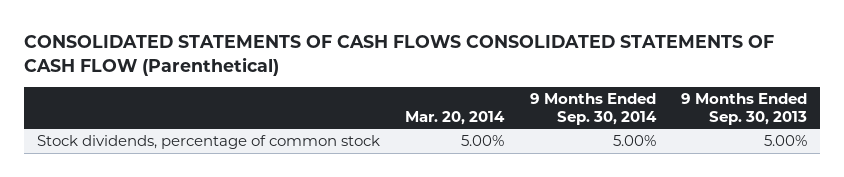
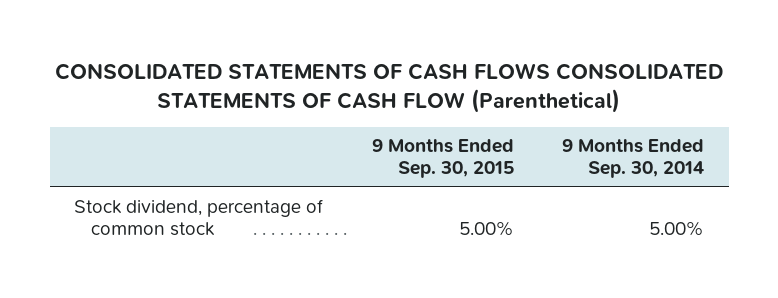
[405,110,506,125] Mar. 20, 2014 -> none
[681,93,808,125] 9 Months Ended Sep. 30, 2013 -> none
none -> [371,138,514,179] 9 Months Ended Sep. 30, 2015
[37,135,381,150] Stock dividends, percentage of common stock -> [73,199,323,237] Stock dividend, percentage of common stock

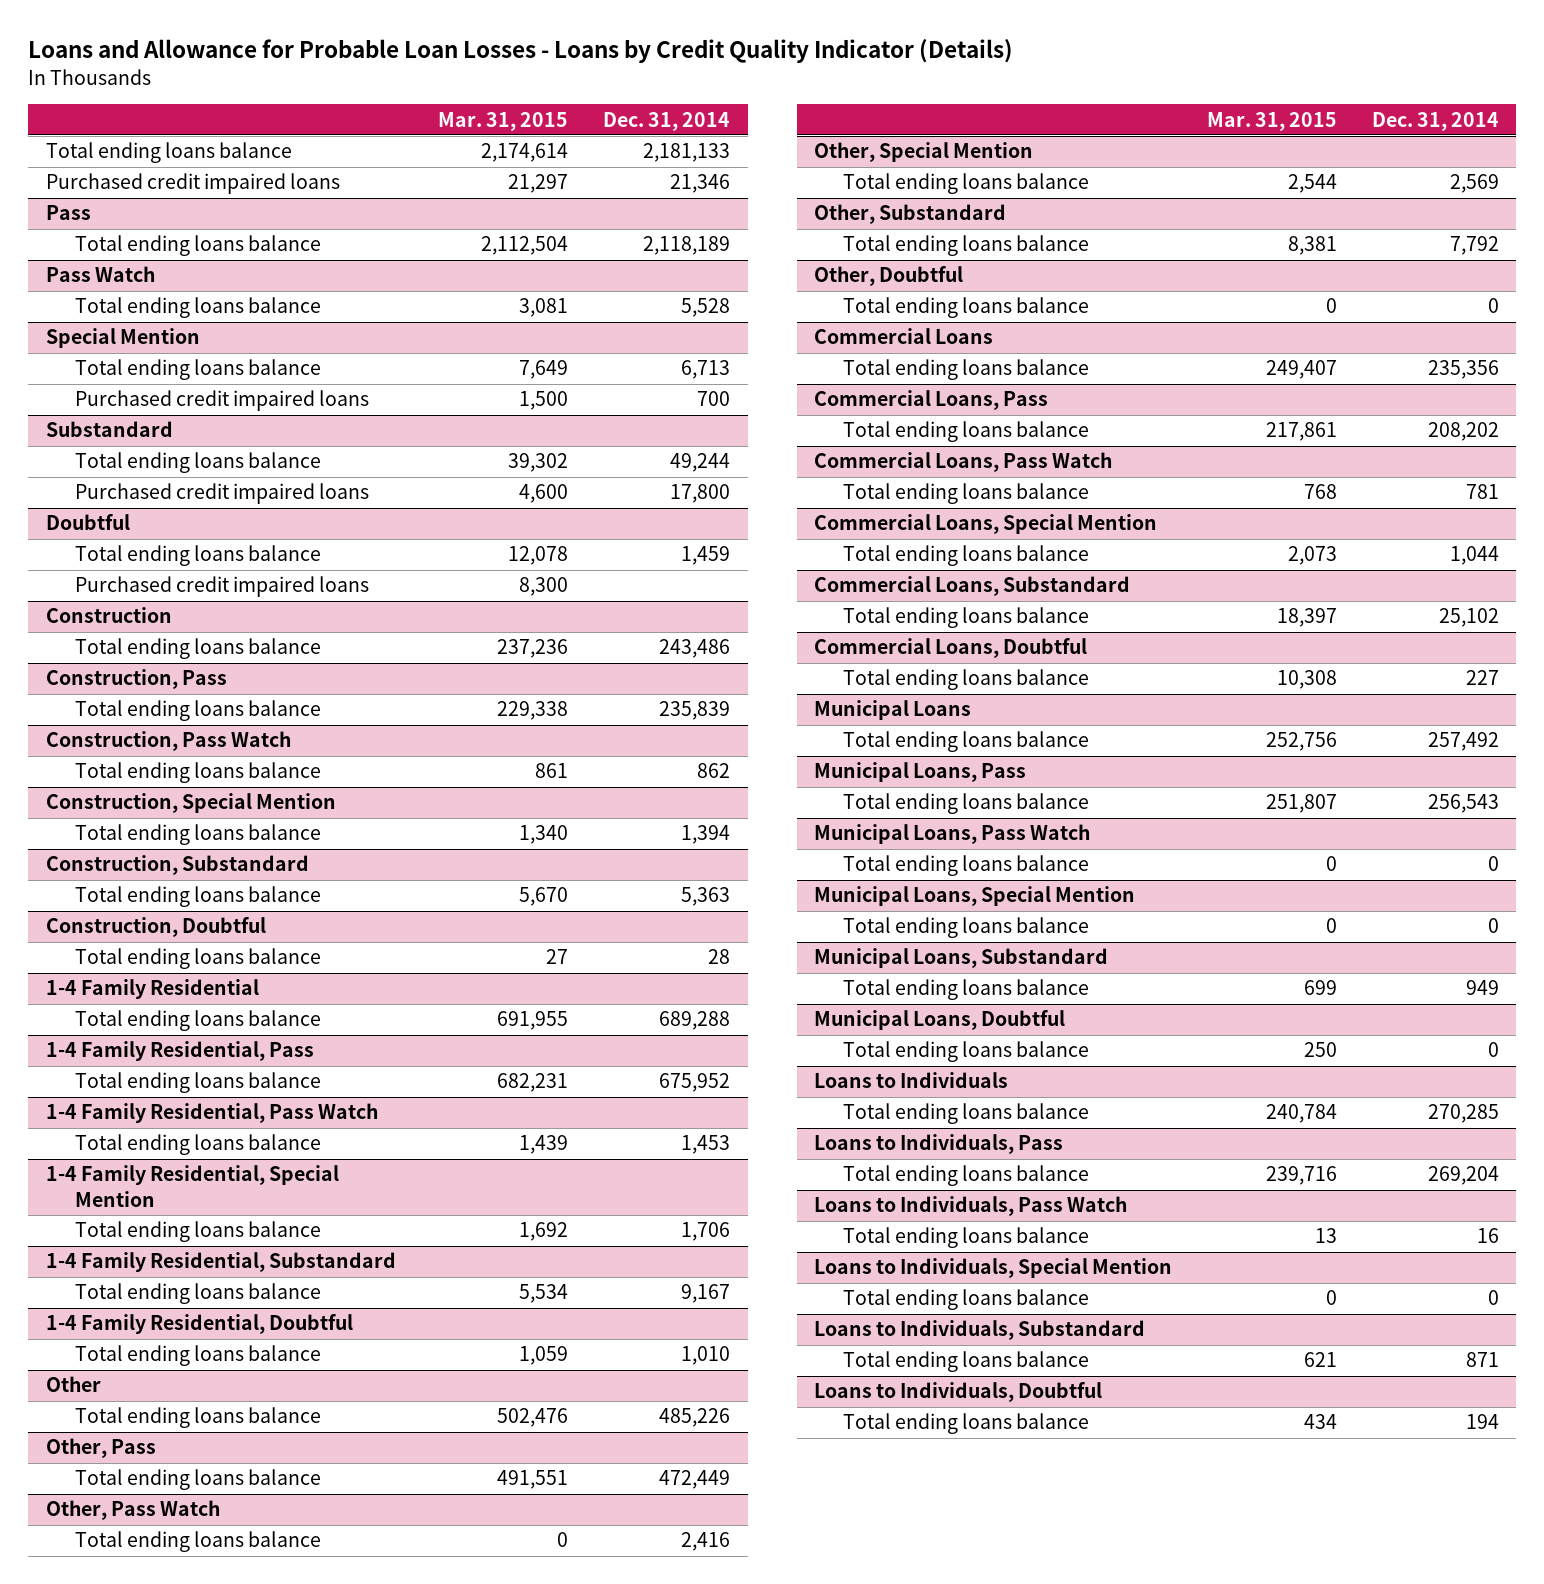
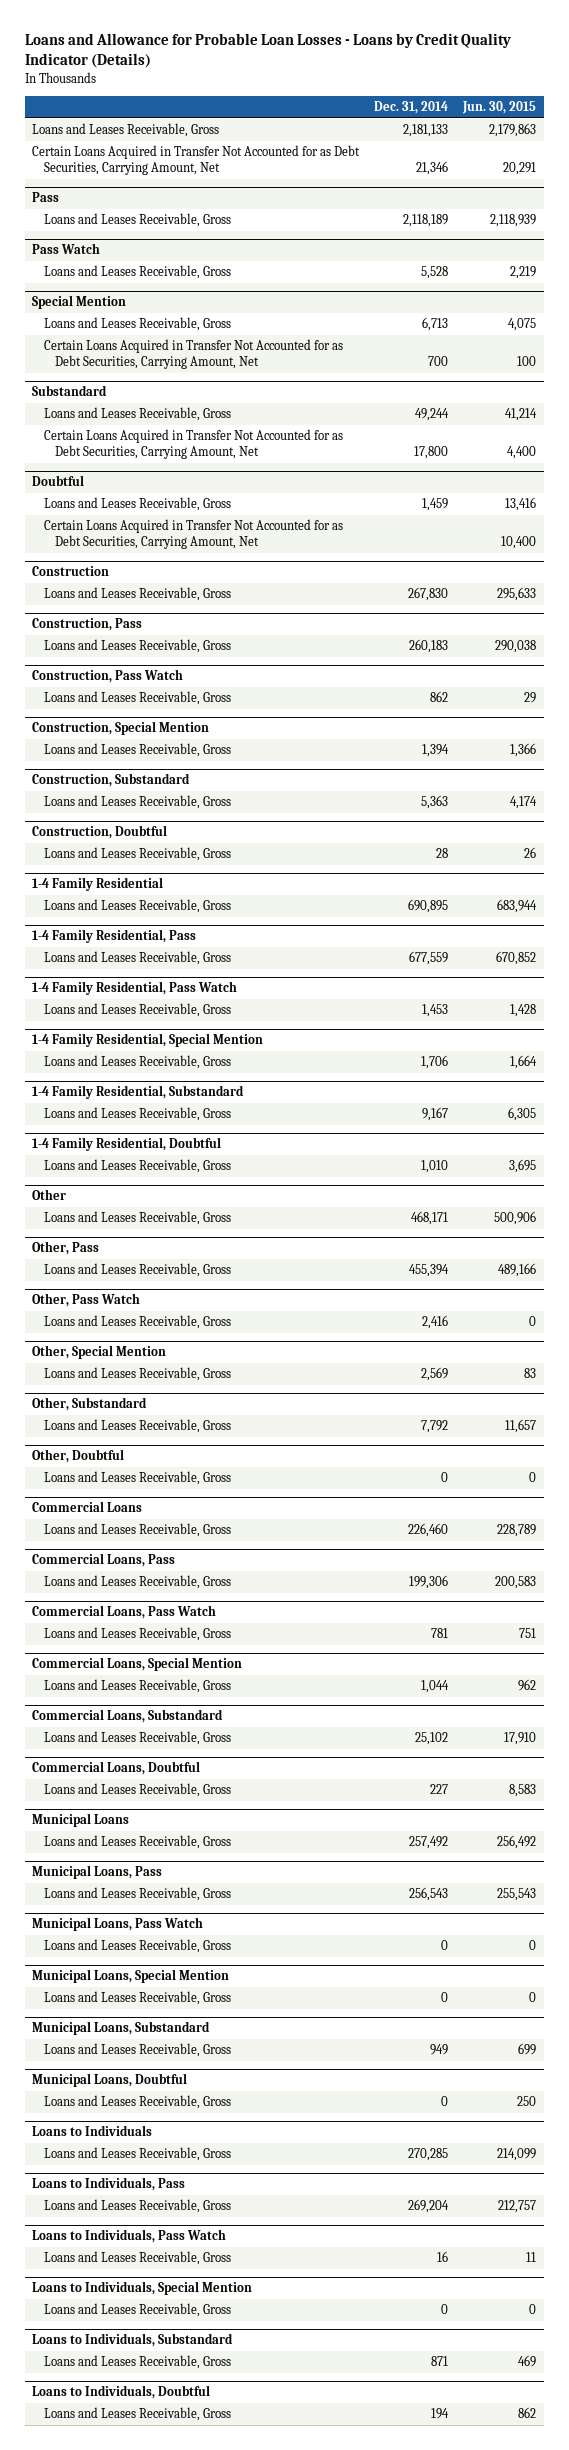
[438,111,569,131] Mar. 31, 2015 -> none
none -> [462,100,537,114] Jun. 30, 2015
[45,142,292,164] Total ending loans balance -> [32,123,220,138] Loans and Leases Receivable, Gross
[45,173,340,195] Purchased credit impaired loans -> [32,145,361,176] Certain Loans Acquired in Transfer Not Accounted for as Debt Securities, Carrying Amount, Net
[74,235,321,257] Total ending loans balance -> [43,213,231,228] Loans and Leases Receivable, Gross
[74,297,321,319] Total ending loans balance -> [43,265,231,280] Loans and Leases Receivable, Gross
[74,359,321,381] Total ending loans balance -> [43,317,231,332] Loans and Leases Receivable, Gross
[74,390,369,412] Purchased credit impaired loans -> [43,339,343,370] Certain Loans Acquired in Transfer Not Accounted for as Debt Securities, Carrying Amount, Net
[74,452,321,474] Total ending loans balance -> [43,407,231,422] Loans and Leases Receivable, Gross
[74,483,369,505] Purchased credit impaired loans -> [43,429,343,460] Certain Loans Acquired in Transfer Not Accounted for as Debt Securities, Carrying Amount, Net
[74,545,321,567] Total ending loans balance -> [43,497,231,512] Loans and Leases Receivable, Gross
[74,576,369,598] Purchased credit impaired loans -> [43,519,343,550] Certain Loans Acquired in Transfer Not Accounted for as Debt Securities, Carrying Amount, Net
[74,638,321,660] Total ending loans balance -> none
none -> [43,587,231,602] Loans and Leases Receivable, Gross
[74,700,321,722] Total ending loans balance -> none
none -> [43,639,231,654] Loans and Leases Receivable, Gross
[74,762,321,784] Total ending loans balance -> [43,691,231,706] Loans and Leases Receivable, Gross
[74,824,321,846] Total ending loans balance -> [43,743,231,758] Loans and Leases Receivable, Gross
[74,886,321,908] Total ending loans balance -> [43,795,231,810] Loans and Leases Receivable, Gross
[74,948,321,970] Total ending loans balance -> [43,847,231,862] Loans and Leases Receivable, Gross
[74,1010,321,1032] Total ending loans balance -> none
none -> [43,899,231,914] Loans and Leases Receivable, Gross
[74,1072,321,1094] Total ending loans balance -> none
none -> [43,951,231,966] Loans and Leases Receivable, Gross
[74,1134,321,1156] Total ending loans balance -> [43,1003,231,1018] Loans and Leases Receivable, Gross
[74,1221,321,1243] Total ending loans balance -> [43,1055,231,1070] Loans and Leases Receivable, Gross
[74,1283,321,1305] Total ending loans balance -> [43,1107,231,1122] Loans and Leases Receivable, Gross
[74,1345,321,1367] Total ending loans balance -> [43,1159,231,1174] Loans and Leases Receivable, Gross
[74,1407,321,1429] Total ending loans balance -> none
none -> [43,1211,231,1226] Loans and Leases Receivable, Gross
[74,1469,321,1491] Total ending loans balance -> none
none -> [43,1263,231,1278] Loans and Leases Receivable, Gross
[74,1531,321,1553] Total ending loans balance -> [43,1315,231,1330] Loans and Leases Receivable, Gross
[843,173,1090,195] Total ending loans balance -> [43,1367,231,1382] Loans and Leases Receivable, Gross
[843,235,1090,257] Total ending loans balance -> [43,1419,231,1434] Loans and Leases Receivable, Gross
[843,297,1090,319] Total ending loans balance -> [43,1471,231,1486] Loans and Leases Receivable, Gross
[843,359,1090,381] Total ending loans balance -> none
none -> [43,1523,231,1538] Loans and Leases Receivable, Gross
[843,421,1090,443] Total ending loans balance -> none
none -> [43,1575,231,1590] Loans and Leases Receivable, Gross
[843,483,1090,505] Total ending loans balance -> [43,1627,231,1642] Loans and Leases Receivable, Gross
[843,545,1090,567] Total ending loans balance -> [43,1679,231,1694] Loans and Leases Receivable, Gross
[843,607,1090,629] Total ending loans balance -> [43,1731,231,1746] Loans and Leases Receivable, Gross
[843,669,1090,691] Total ending loans balance -> [43,1783,231,1798] Loans and Leases Receivable, Gross
[843,731,1090,753] Total ending loans balance -> [43,1835,231,1850] Loans and Leases Receivable, Gross
[843,793,1090,815] Total ending loans balance -> [43,1887,231,1902] Loans and Leases Receivable, Gross
[843,855,1090,877] Total ending loans balance -> [43,1939,231,1954] Loans and Leases Receivable, Gross
[843,917,1090,939] Total ending loans balance -> [43,1991,231,2006] Loans and Leases Receivable, Gross
[843,979,1090,1001] Total ending loans balance -> [43,2043,231,2058] Loans and Leases Receivable, Gross
[843,1041,1090,1063] Total ending loans balance -> [43,2095,231,2110] Loans and Leases Receivable, Gross
[843,1103,1090,1125] Total ending loans balance -> [43,2147,231,2162] Loans and Leases Receivable, Gross
[843,1165,1090,1187] Total ending loans balance -> [43,2199,231,2214] Loans and Leases Receivable, Gross
[843,1227,1090,1249] Total ending loans balance -> [43,2251,231,2266] Loans and Leases Receivable, Gross
[843,1289,1090,1311] Total ending loans balance -> [43,2303,231,2318] Loans and Leases Receivable, Gross
[843,1351,1090,1373] Total ending loans balance -> [43,2355,231,2370] Loans and Leases Receivable, Gross
[843,1413,1090,1435] Total ending loans balance -> [43,2407,231,2422] Loans and Leases Receivable, Gross

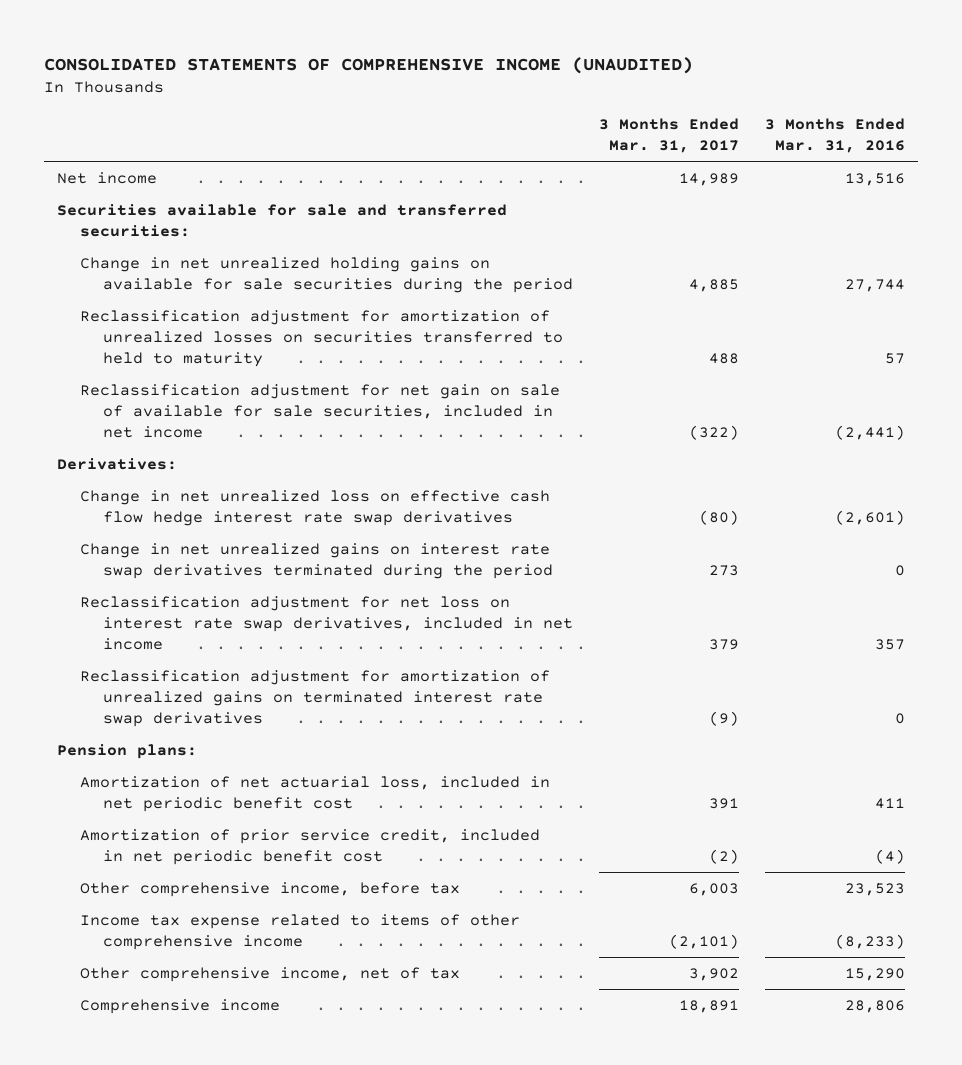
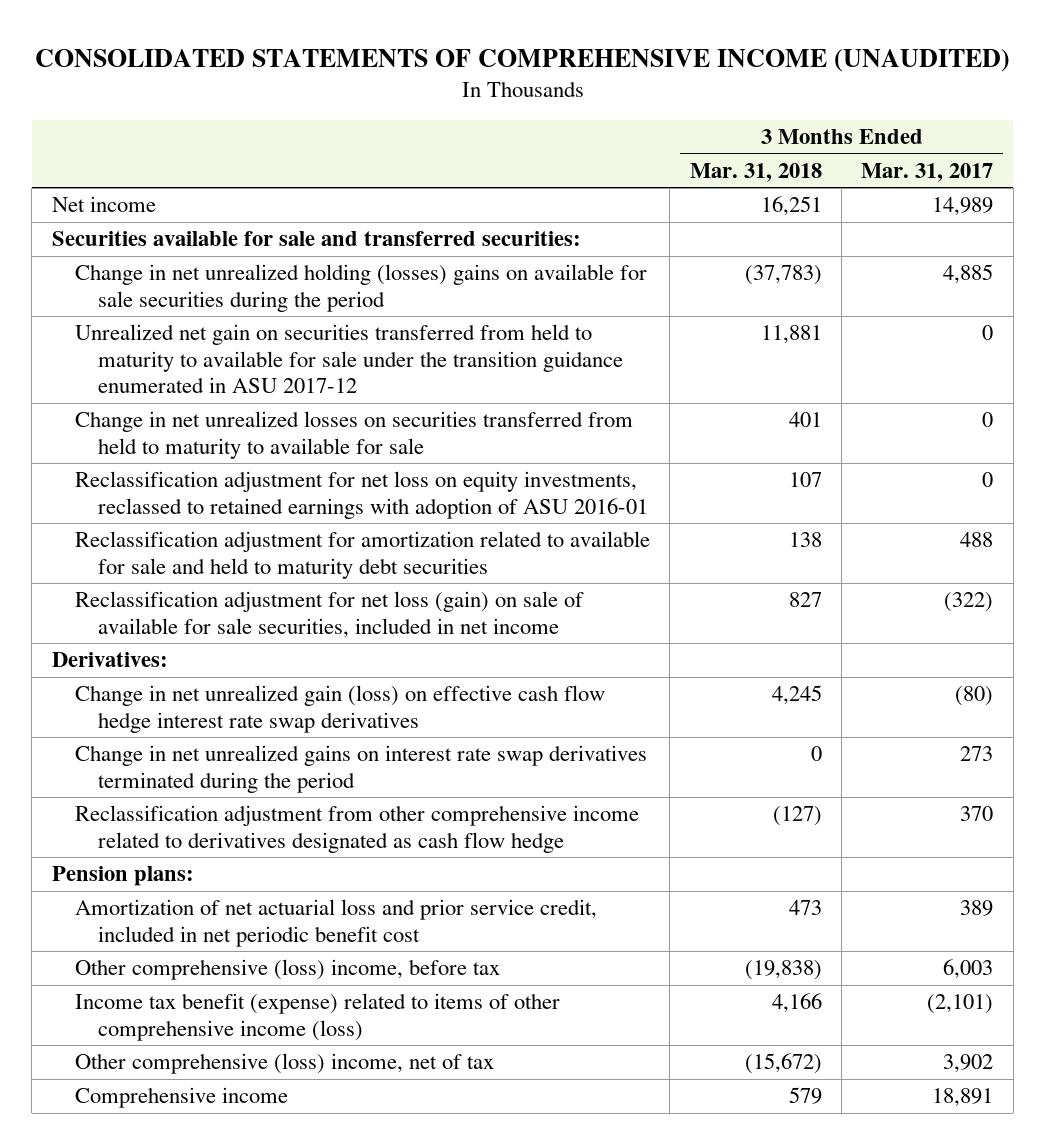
[765,118,906,153] 3 Months Ended Mar. 31, 2016 -> none
none -> [689,163,822,183] Mar. 31, 2018
[80,257,574,293] Change in net unrealized holding gains on available for sale securities during the period -> [74,264,647,312] Change in net unrealized holding (losses) gains on available for sale securities during the period
none -> [74,324,624,394] Unrealized net gain on securities transferred from held to maturity to available for sale under the transition guidance enumerated in ASU 2017-12
none -> [74,411,633,459] Change in net unrealized losses on securities transferred from held to maturity to available for sale
none -> [74,471,649,519] Reclassification adjustment for net loss on equity investments, reclassed to retained earnings with adoption of ASU 2016-01
[80,310,564,367] Reclassification adjustment for amortization of unrealized losses on securities transferred to held to maturity -> [74,531,650,579] Reclassification adjustment for amortization related to available for sale and held to maturity debt securities
[80,384,561,438] Reclassification adjustment for net gain on sale of available for sale securities, included in net income -> [74,591,584,638] Reclassification adjustment for net loss (gain) on sale of available for sale securities, included in net income
[80,490,551,526] Change in net unrealized loss on effective cash flow hedge interest rate swap derivatives -> [74,685,605,733] Change in net unrealized gain (loss) on effective cash flow hedge interest rate swap derivatives
[80,596,574,650] Reclassification adjustment for net loss on interest rate swap derivatives, included in net income -> none
[80,670,551,727] Reclassification adjustment for amortization of unrealized gains on terminated interest rate swap derivatives -> none
none -> [74,805,639,853] Reclassification adjustment from other comprehensive income related to derivatives designated as cash flow hedge
[80,776,551,812] Amortization of net actuarial loss, included in net periodic benefit cost -> none
[80,829,541,865] Amortization of prior service credit, included in net periodic benefit cost -> [74,899,597,947] Amortization of net actuarial loss and prior service credit, included in net periodic benefit cost
[709,848,740,864] (2) -> [960,900,994,917] 389
[80,882,461,898] Other comprehensive income, before tax -> [74,959,500,981] Other comprehensive (loss) income, before tax
[80,914,521,950] Income tax expense related to items of other comprehensive income -> [74,993,560,1041] Income tax benefit (expense) related to items of other comprehensive income (loss)
[80,967,461,983] Other comprehensive income, net of tax -> [74,1053,494,1075] Other comprehensive (loss) income, net of tax

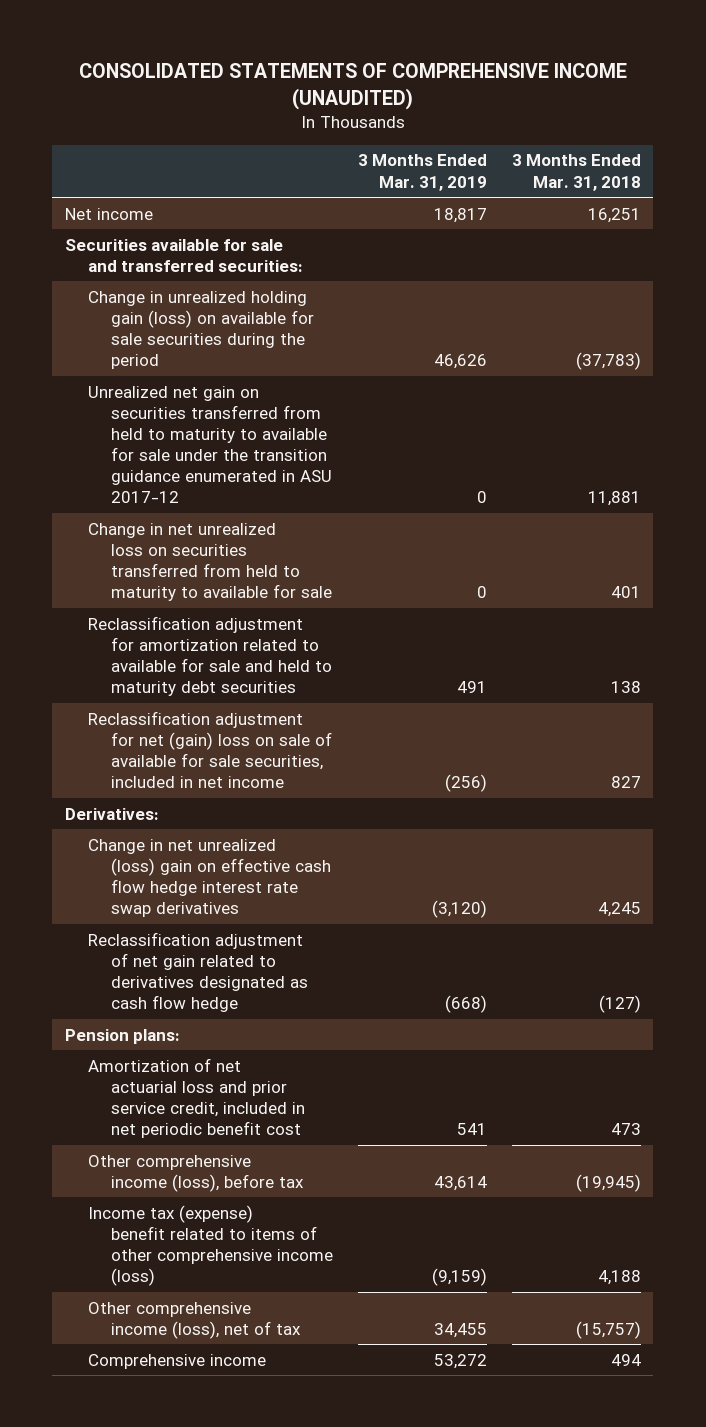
[861,163,994,183] Mar. 31, 2017 -> none
none -> [358,154,488,191] 3 Months Ended Mar. 31, 2019
[74,264,647,312] Change in net unrealized holding (losses) gains on available for sale securities during the period -> [87,290,315,370] Change in unrealized holding gain (loss) on available for sale securities during the period
[74,471,649,519] Reclassification adjustment for net loss on equity investments, reclassed to retained earnings with adoption of ASU 2016-01 -> none
[74,411,633,459] Change in net unrealized losses on securities transferred from held to maturity to available for sale -> [87,522,333,602] Change in net unrealized loss on securities transferred from held to maturity to available for sale
[74,591,584,638] Reclassification adjustment for net loss (gain) on sale of available for sale securities, included in net income -> [87,710,333,789] Reclassification adjustment for net (gain) loss on sale of available for sale securities, included in net income
[74,745,647,793] Change in net unrealized gains on interest rate swap derivatives terminated during the period -> none
[74,685,605,733] Change in net unrealized gain (loss) on effective cash flow hedge interest rate swap derivatives -> [87,838,332,918] Change in net unrealized (loss) gain on effective cash flow hedge interest rate swap derivatives
[74,805,639,853] Reclassification adjustment from other comprehensive income related to derivatives designated as cash flow hedge -> [87,931,309,1013] Reclassification adjustment of net gain related to derivatives designated as cash flow hedge
[74,959,500,981] Other comprehensive (loss) income, before tax -> [87,1154,305,1192] Other comprehensive income (loss), before tax
[744,960,822,981] (19,838) -> [575,1173,641,1192] (19,945)
[74,993,560,1041] Income tax benefit (expense) related to items of other comprehensive income (loss) -> [87,1204,334,1287] Income tax (expense) benefit related to items of other comprehensive income (loss)
[771,993,822,1014] 4,166 -> [597,1270,641,1286] 4,188
[74,1053,494,1075] Other comprehensive (loss) income, net of tax -> [87,1301,302,1339] Other comprehensive income (loss), net of tax
[744,1053,822,1075] (15,672) -> [575,1320,641,1339] (15,757)
[788,1087,822,1105] 579 -> [610,1353,641,1366] 494

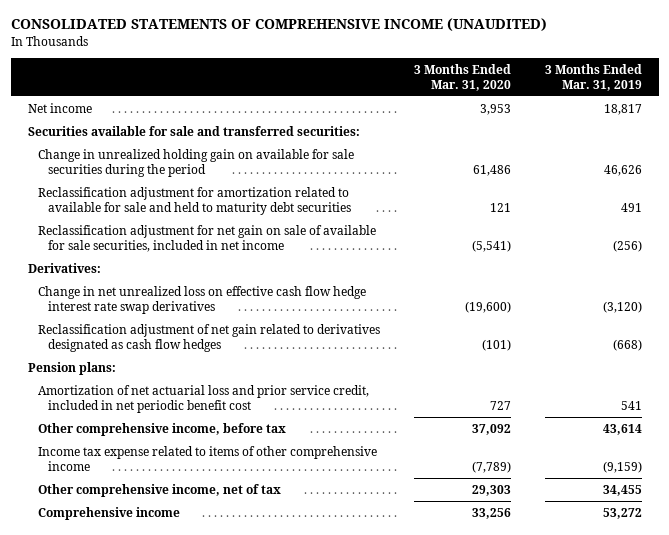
[511,154,641,191] 3 Months Ended Mar. 31, 2018 -> none
none -> [413,63,511,91] 3 Months Ended Mar. 31, 2020
[87,385,333,504] Unrealized net gain on securities transferred from held to maturity to available for sale under the transition guidance enumerated in ASU 2017-12 -> none
[87,522,333,602] Change in net unrealized loss on securities transferred from held to maturity to available for sale -> none
[87,290,315,370] Change in unrealized holding gain (loss) on available for sale securities during the period -> [37,148,354,177] Change in unrealized holding gain on available for sale securities during the period
[87,710,333,789] Reclassification adjustment for net (gain) loss on sale of available for sale securities, included in net income -> [37,224,376,252] Reclassification adjustment for net gain on sale of available for sale securities, included in net income
[87,838,332,918] Change in net unrealized (loss) gain on effective cash flow hedge interest rate swap derivatives -> [37,285,366,314] Change in net unrealized loss on effective cash flow hedge interest rate swap derivatives
[87,931,309,1013] Reclassification adjustment of net gain related to derivatives designated as cash flow hedge -> [37,323,380,352] Reclassification adjustment of net gain related to derivatives designated as cash flow hedges
[87,1154,305,1192] Other comprehensive income (loss), before tax -> [37,422,286,436] Other comprehensive income, before tax
[87,1204,334,1287] Income tax (expense) benefit related to items of other comprehensive income (loss) -> [37,445,377,471] Income tax expense related to items of other comprehensive income
[87,1301,302,1339] Other comprehensive income (loss), net of tax -> [37,483,281,497] Other comprehensive income, net of tax

